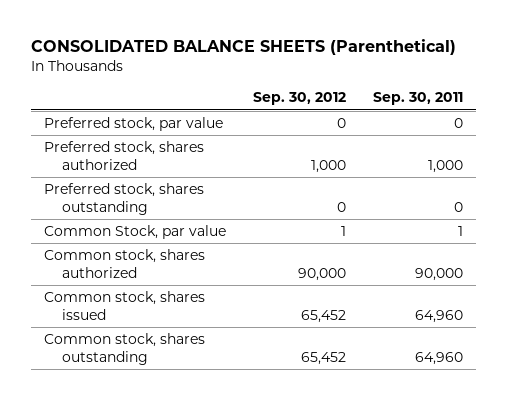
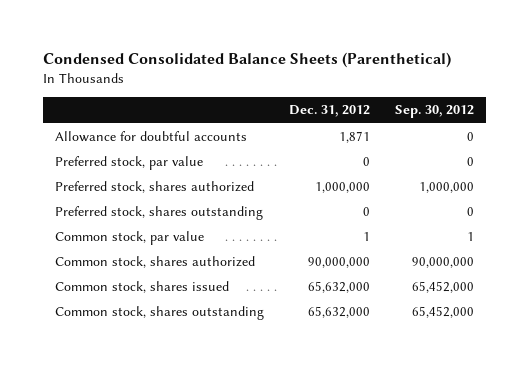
[30,39,456,56] CONSOLIDATED BALANCE SHEETS (Parenthetical) -> [42,52,451,69] Condensed Consolidated Balance Sheets (Parenthetical)
[372,92,463,106] Sep. 30, 2011 -> none
none -> [288,105,370,118] Dec. 31, 2012
none -> [55,131,248,143] Allowance for doubtful accounts
[310,159,346,173] 1,000 -> [418,182,474,194] 1,000,000
[44,225,227,240] Common Stock, par value -> [55,231,205,246] Common stock, par value
[297,267,346,281] 90,000 -> [411,257,474,269] 90,000,000
[300,309,346,323] 65,452 -> [411,281,474,294] 65,452,000
[300,351,346,365] 65,452 -> [411,306,474,319] 65,452,000

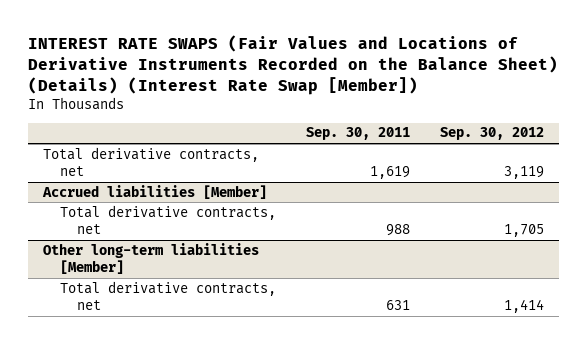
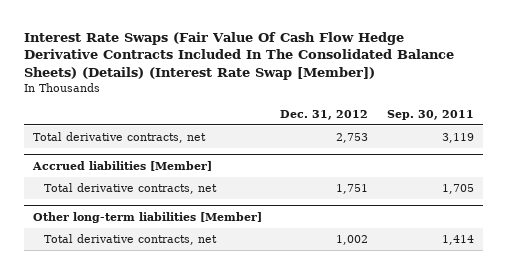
[28,35,559,95] INTEREST RATE SWAPS (Fair Values and Locations of Derivative Instruments Recorded on the Balance Sheet) (Details) (Interest Rate Swap [Member]) -> [24,31,455,80] Interest Rate Swaps (Fair Value Of Cash Flow Hedge Derivative Contracts Included In The Consolidated Balance Sheets) (Details) (Interest Rate Swap [Member])
[440,127,545,141] Sep. 30, 2012 -> none
none -> [280,110,369,121] Dec. 31, 2012
[370,165,411,179] 1,619 -> [441,133,474,144] 3,119
[386,223,411,236] 988 -> [441,184,474,195] 1,705
[386,299,411,310] 631 -> [441,235,474,246] 1,414

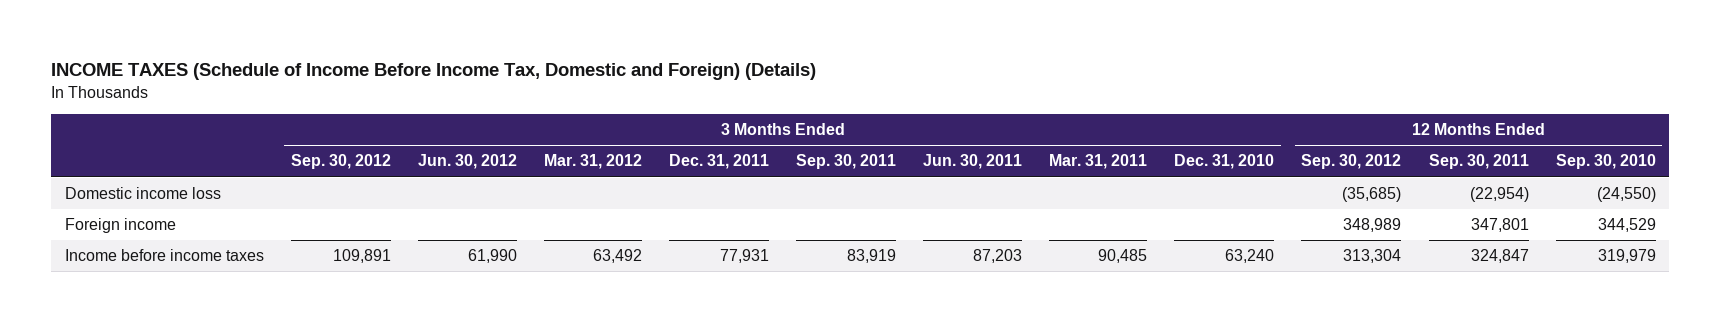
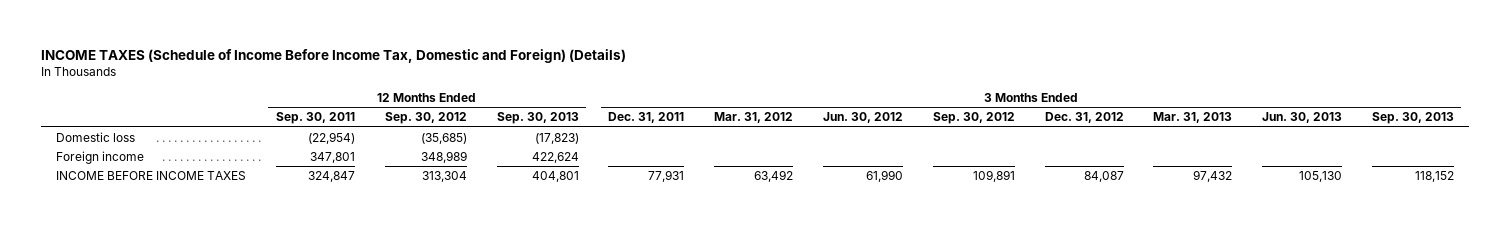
[796,154,897,170] Sep. 30, 2011 -> none
[923,154,1023,170] Jun. 30, 2011 -> none
[1049,154,1148,170] Mar. 31, 2011 -> none
[1174,154,1275,170] Dec. 31, 2010 -> none
[1555,154,1656,170] Sep. 30, 2010 -> none
none -> [496,112,579,125] Sep. 30, 2013
none -> [1044,112,1124,124] Dec. 31, 2012
none -> [1153,112,1233,124] Mar. 31, 2013
none -> [1262,112,1343,124] Jun. 30, 2013
none -> [1372,112,1455,125] Sep. 30, 2013
[64,187,221,200] Domestic income loss -> [56,132,136,143] Domestic loss
[64,249,264,262] Income before income taxes -> [56,171,247,181] INCOME BEFORE INCOME TAXES

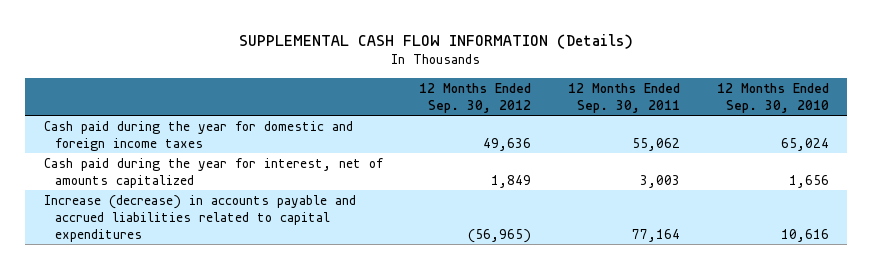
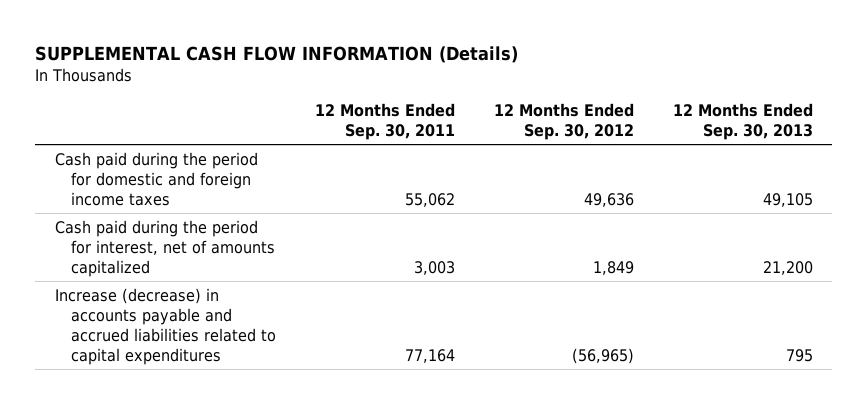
[716,82,829,113] 12 Months Ended Sep. 30, 2010 -> none
none -> [672,103,813,141] 12 Months Ended Sep. 30, 2013
[43,120,353,151] Cash paid during the year for domestic and foreign income taxes -> [54,151,258,206] Cash paid during the period for domestic and foreign income taxes
[43,157,383,188] Cash paid during the year for interest, net of amounts capitalized -> [54,219,276,277] Cash paid during the period for interest, net of amounts capitalized

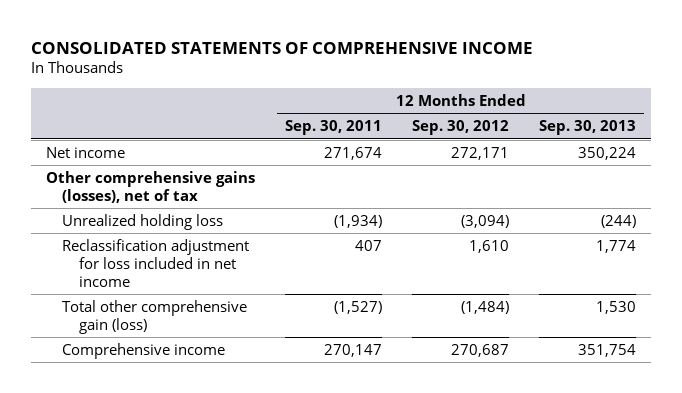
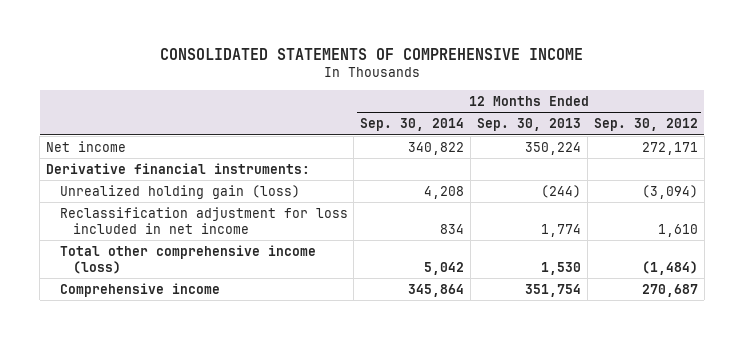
[284,120,382,136] Sep. 30, 2011 -> none
none -> [360,118,465,132] Sep. 30, 2014
[45,170,255,203] Other comprehensive gains (losses), net of tax -> none
none -> [46,162,311,174] Derivative financial instruments:
[62,213,224,230] Unrealized holding loss -> [59,184,300,199] Unrealized holding gain (loss)
[62,299,248,334] Total other comprehensive gain (loss) -> [59,244,316,275] Total other comprehensive income (loss)

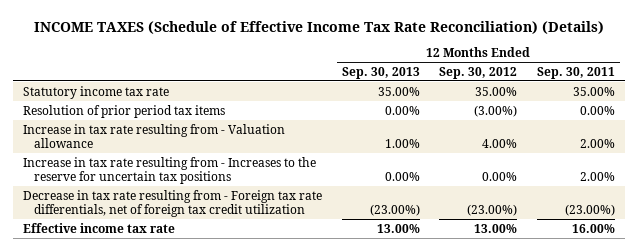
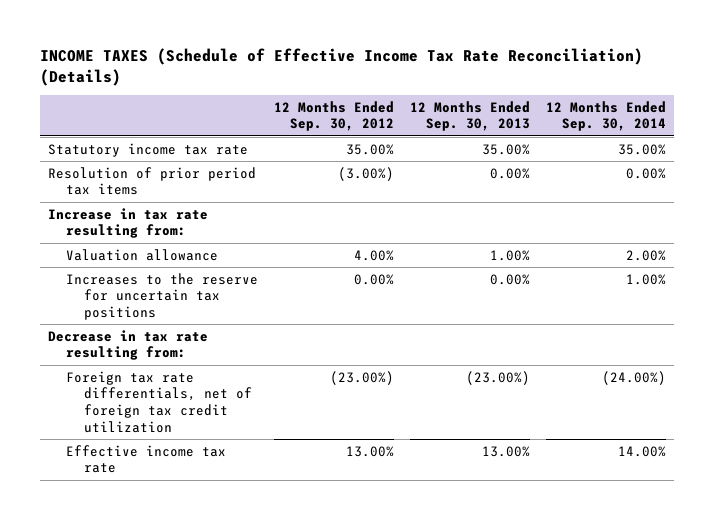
[537,66,616,79] Sep. 30, 2011 -> none
none -> [545,100,666,132] 12 Months Ended Sep. 30, 2014
none -> [47,207,208,239] Increase in tax rate resulting from:
[23,123,286,148] Increase in tax rate resulting from - Valuation allowance -> [66,248,219,261] Valuation allowance
[23,156,317,184] Increase in tax rate resulting from - Increases to the reserve for uncertain tax positions -> [66,272,259,321] Increases to the reserve for uncertain tax positions
none -> [47,329,208,361] Decrease in tax rate resulting from:
[23,189,323,217] Decrease in tax rate resulting from - Foreign tax rate differentials, net of foreign tax credit utilization -> [66,370,253,433] Foreign tax rate differentials, net of foreign tax credit utilization

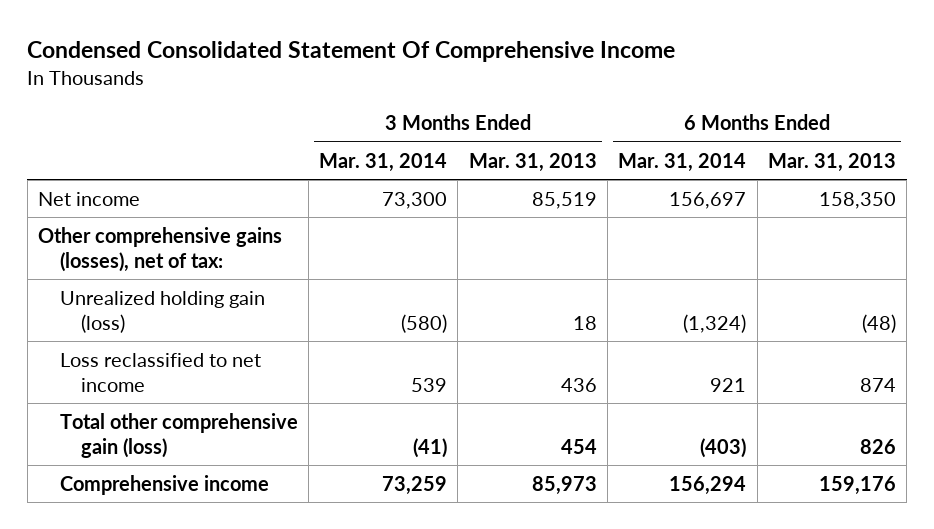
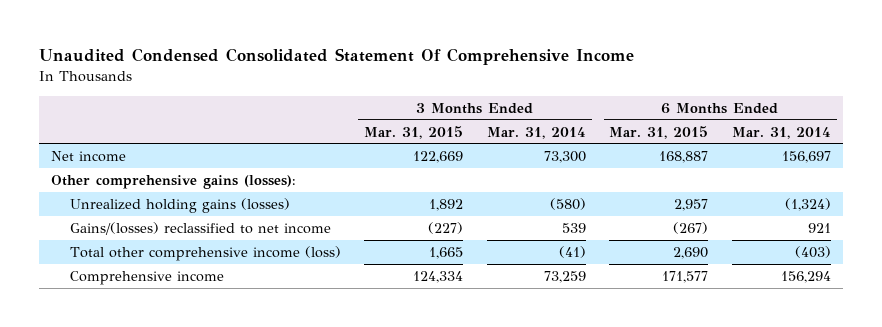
[27,40,676,62] Condensed Consolidated Statement Of Comprehensive Income -> [38,48,634,66] Unaudited Condensed Consolidated Statement Of Comprehensive Income
[468,152,597,172] Mar. 31, 2013 -> none
[768,152,897,172] Mar. 31, 2013 -> none
none -> [364,125,464,139] Mar. 31, 2015
none -> [609,125,709,139] Mar. 31, 2015
[37,226,282,272] Other comprehensive gains (losses), net of tax: -> [50,174,296,189] Other comprehensive gains (losses):
[59,290,265,333] Unrealized holding gain (loss) -> [69,197,290,213] Unrealized holding gains (losses)
[59,352,261,392] Loss reclassified to net income -> [69,221,331,235] Gains/(losses) reclassified to net income
[59,412,298,458] Total other comprehensive gain (loss) -> [69,245,341,261] Total other comprehensive income (loss)

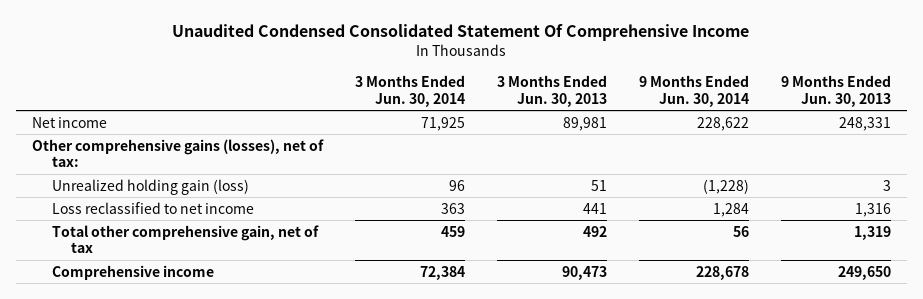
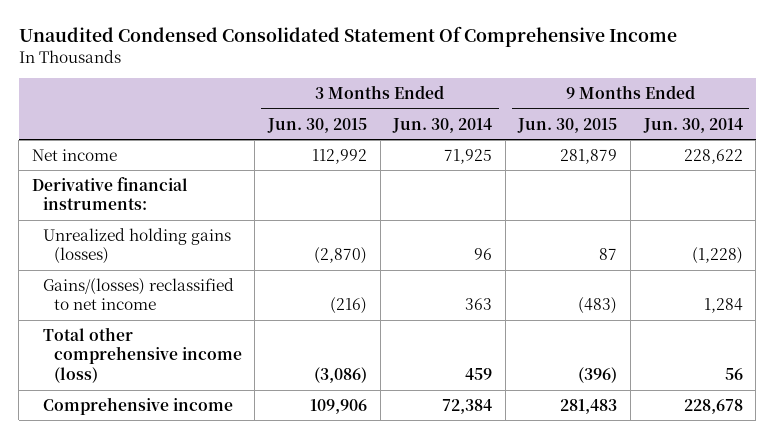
[496,74,607,107] 3 Months Ended Jun. 30, 2013 -> none
[781,74,892,107] 9 Months Ended Jun. 30, 2013 -> none
none -> [266,117,367,133] Jun. 30, 2015
none -> [517,117,618,133] Jun. 30, 2015
[31,138,324,168] Other comprehensive gains (losses), net of tax: -> none
none -> [31,176,188,211] Derivative financial instruments:
[51,178,249,195] Unrealized holding gain (loss) -> [42,227,231,265] Unrealized holding gains (losses)
[51,201,254,214] Loss reclassified to net income -> [42,277,234,311] Gains/(losses) reclassified to net income
[51,224,319,254] Total other comprehensive gain, net of tax -> [42,326,242,383] Total other comprehensive income (loss)

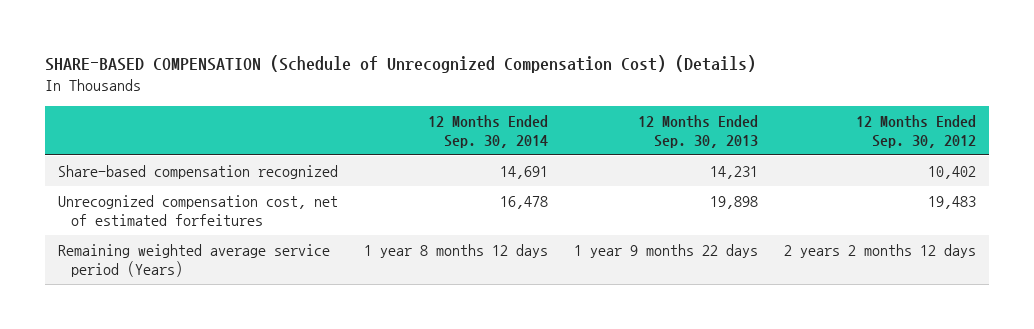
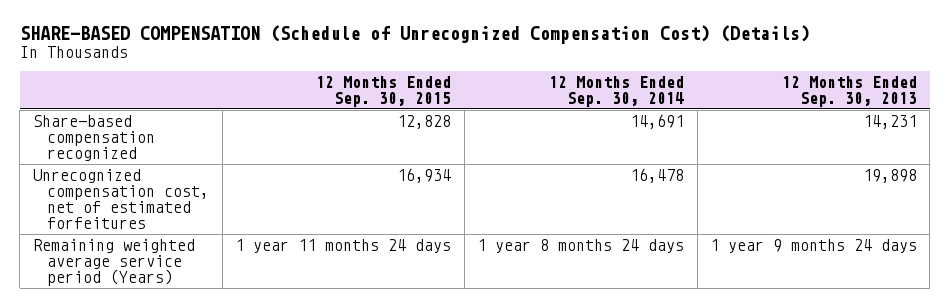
[855,114,976,148] 12 Months Ended Sep. 30, 2012 -> none
none -> [316,75,452,107] 12 Months Ended Sep. 30, 2015
[364,244,549,259] 1 year 8 months 12 days -> [477,238,685,253] 1 year 8 months 24 days
[573,244,758,259] 1 year 9 months 22 days -> [709,238,917,253] 1 year 9 months 24 days

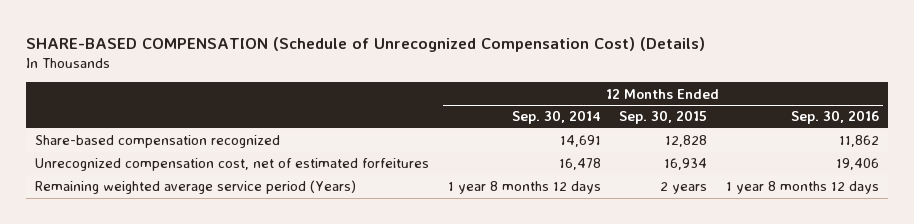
[781,75,917,107] 12 Months Ended Sep. 30, 2013 -> none
none -> [790,110,879,125] Sep. 30, 2016
[235,238,452,253] 1 year 11 months 24 days -> [660,182,708,195] 2 years
[477,238,685,253] 1 year 8 months 24 days -> [447,181,601,195] 1 year 8 months 12 days

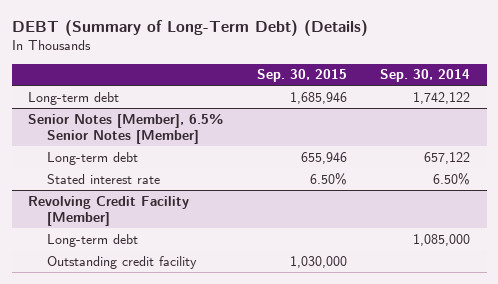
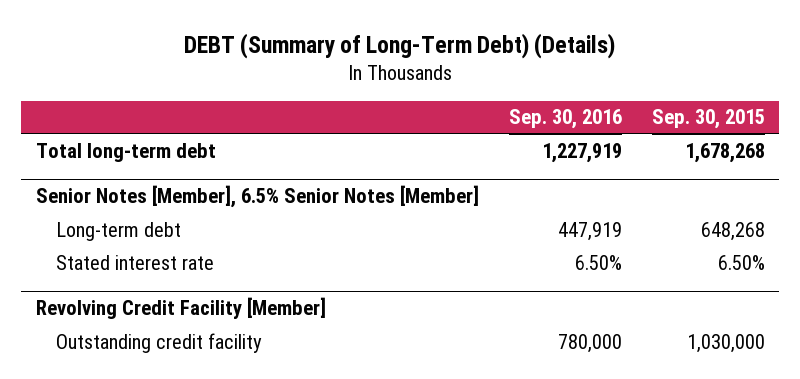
[379,69,470,83] Sep. 30, 2014 -> none
none -> [508,109,622,130] Sep. 30, 2016
[28,91,120,105] Long-term debt -> [35,142,216,162] Total long-term debt
[289,91,347,104] 1,685,946 -> [684,142,765,163] 1,678,268
[300,151,347,164] 655,946 -> [700,221,765,241] 648,268
[46,233,138,247] Long-term debt -> none

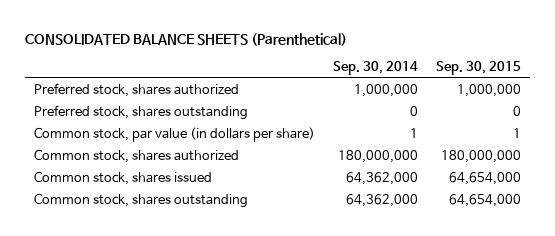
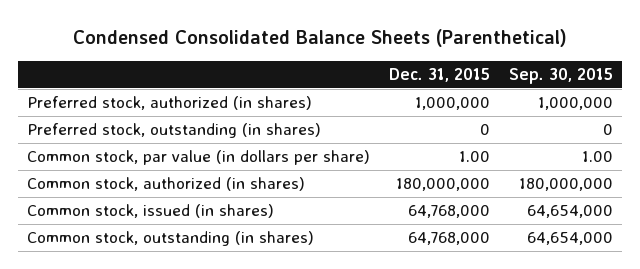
[24,32,347,46] CONSOLIDATED BALANCE SHEETS (Parenthetical) -> [72,28,567,47] Condensed Consolidated Balance Sheets (Parenthetical)
[332,61,418,76] Sep. 30, 2014 -> none
none -> [388,68,490,83] Dec. 31, 2015
[33,83,239,98] Preferred stock, shares authorized -> [27,96,313,111] Preferred stock, authorized (in shares)
[33,105,248,121] Preferred stock, shares outstanding -> [27,123,322,139] Preferred stock, outstanding (in shares)
[513,128,522,139] 1 -> [581,151,613,163] 1.00
[33,149,239,164] Common stock, shares authorized -> [27,177,306,192] Common stock, authorized (in shares)
[33,171,212,186] Common stock, shares issued -> [27,204,275,219] Common stock, issued (in shares)
[33,193,248,209] Common stock, shares outstanding -> [27,231,315,247] Common stock, outstanding (in shares)

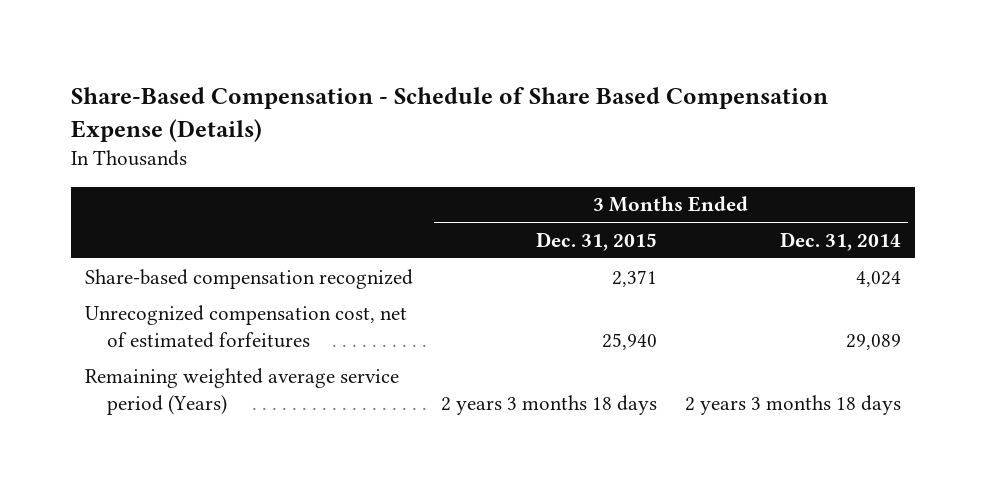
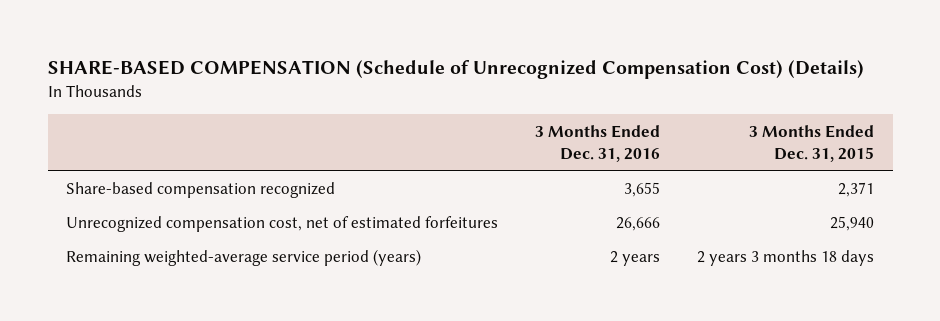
[70,86,828,142] Share-Based Compensation - Schedule of Share Based Compensation Expense (Details) -> [47,60,864,80] SHARE-BASED COMPENSATION (Schedule of Unrecognized Compensation Cost) (Details)
[779,231,901,251] Dec. 31, 2014 -> none
none -> [535,125,661,162] 3 Months Ended Dec. 31, 2016
[84,367,399,416] Remaining weighted average service period (Years) -> [66,248,422,266] Remaining weighted-average service period (years)

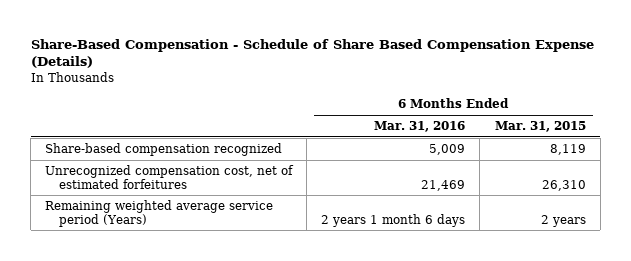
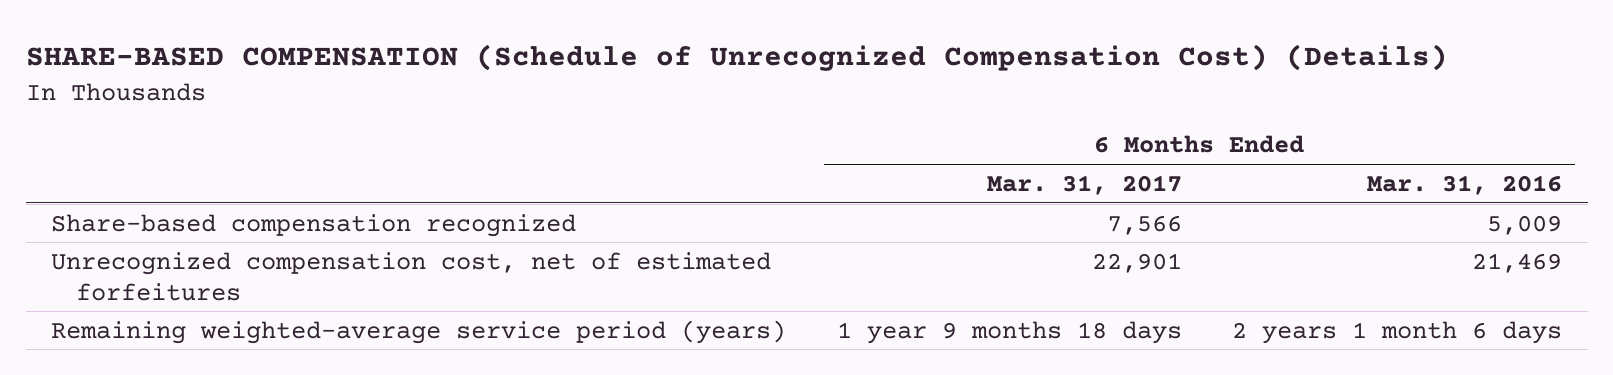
[30,38,594,69] Share-Based Compensation - Schedule of Share Based Compensation Expense (Details) -> [25,44,1448,72] SHARE-BASED COMPENSATION (Schedule of Unrecognized Compensation Cost) (Details)
[494,121,586,133] Mar. 31, 2015 -> none
none -> [986,174,1182,195] Mar. 31, 2017
[45,200,274,227] Remaining weighted average service period (Years) -> [51,319,787,344] Remaining weighted-average service period (years)

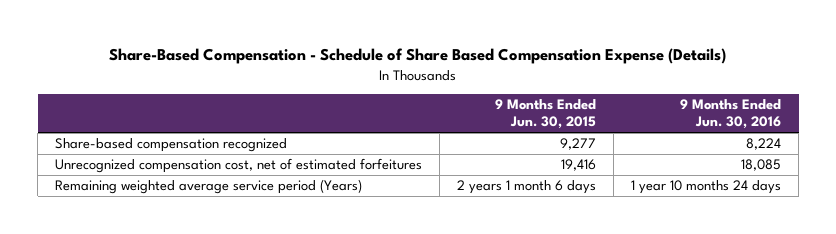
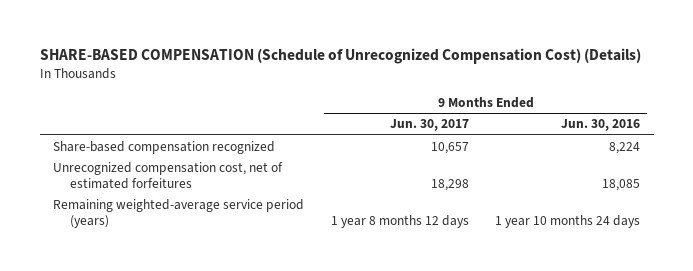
[109,48,727,65] Share-Based Compensation - Schedule of Share Based Compensation Expense (Details) -> [39,48,641,65] SHARE-BASED COMPENSATION (Schedule of Unrecognized Compensation Cost) (Details)
[495,99,597,130] 9 Months Ended Jun. 30, 2015 -> none
none -> [389,119,469,132] Jun. 30, 2017
[55,179,363,195] Remaining weighted average service period (Years) -> [52,199,304,228] Remaining weighted-average service period (years)

